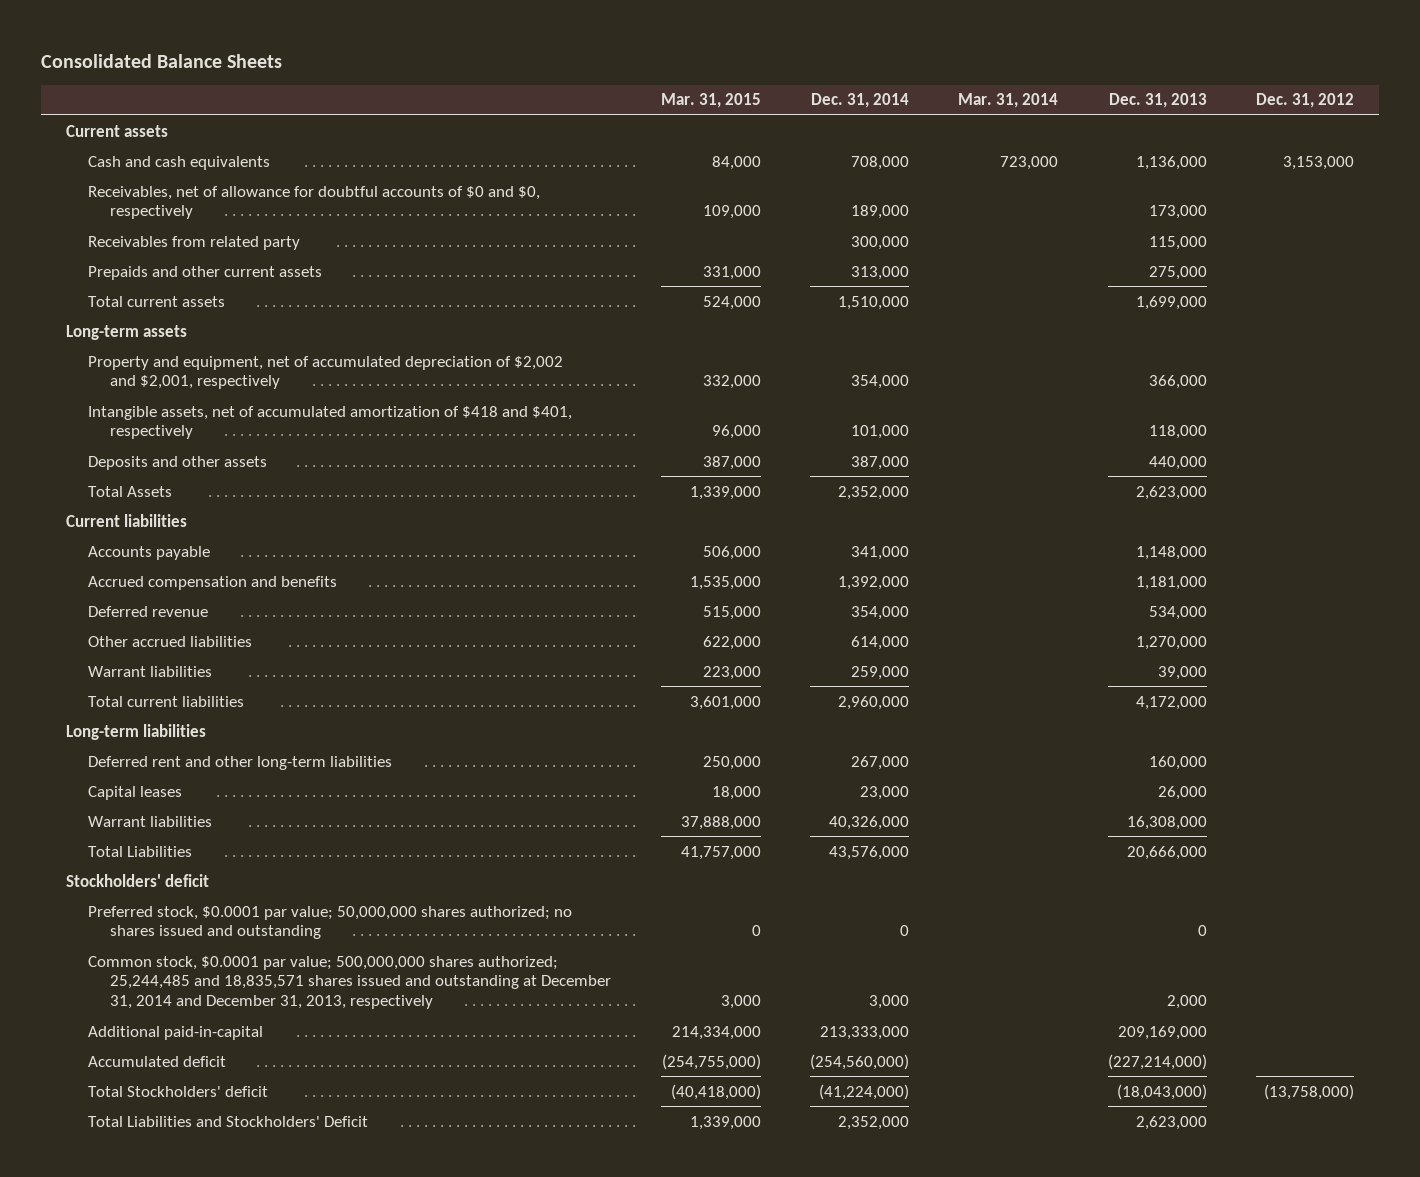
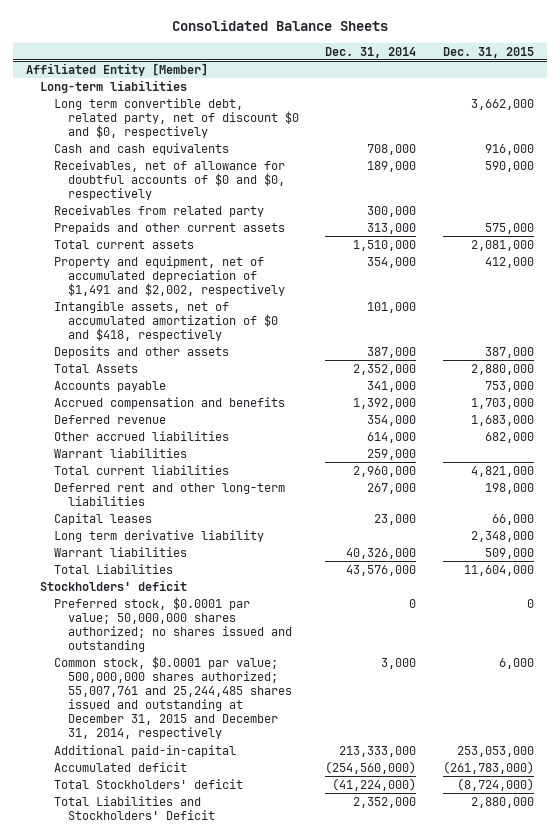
[660,93,761,109] Mar. 31, 2015 -> none
[958,93,1059,109] Mar. 31, 2014 -> none
[1108,93,1207,109] Dec. 31, 2013 -> none
[1255,93,1354,109] Dec. 31, 2012 -> none
none -> [442,46,534,58] Dec. 31, 2015
[65,124,168,137] Current assets -> none
none -> [26,62,209,76] Affiliated Entity [Member]
none -> [40,79,188,93] Long-term liabilities
none -> [54,97,300,139] Long term convertible debt, related party, net of discount $0 and $0, respectively
[65,324,187,340] Long-term assets -> none
[88,355,564,390] Property and equipment, net of accumulated depreciation of $2,002 and $2,001, respectively -> [54,255,286,297] Property and equipment, net of accumulated depreciation of $1,491 and $2,002, respectively
[88,405,573,440] Intangible assets, net of accumulated amortization of $418 and $401, respectively -> [54,300,279,342] Intangible assets, net of accumulated amortization of $0 and $418, respectively
[65,513,187,527] Current liabilities -> none
[65,723,206,740] Long-term liabilities -> none
none -> [54,529,265,542] Long term derivative liability
[88,955,612,1010] Common stock, $0.0001 par value; 500,000,000 shares authorized; 25,244,485 and 18,835,571 shares issued and outstanding at December 31, 2014 and December 31, 2013, respectively -> [54,655,293,740] Common stock, $0.0001 par value; 500,000,000 shares authorized; 55,007,761 and 25,244,485 shares issued and outstanding at December 31, 2015 and December 31, 2014, respectively

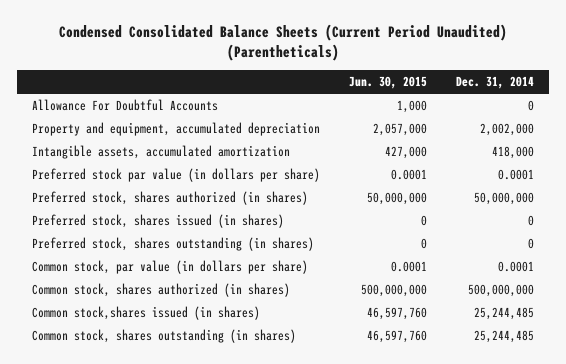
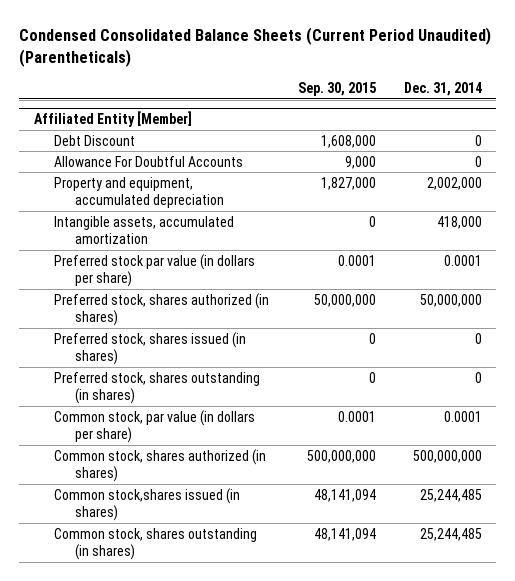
[348,75,427,89] Jun. 30, 2015 -> none
none -> [297,81,376,96] Sep. 30, 2015
none -> [33,111,192,128] Affiliated Entity [Member]
none -> [54,134,136,146] Debt Discount

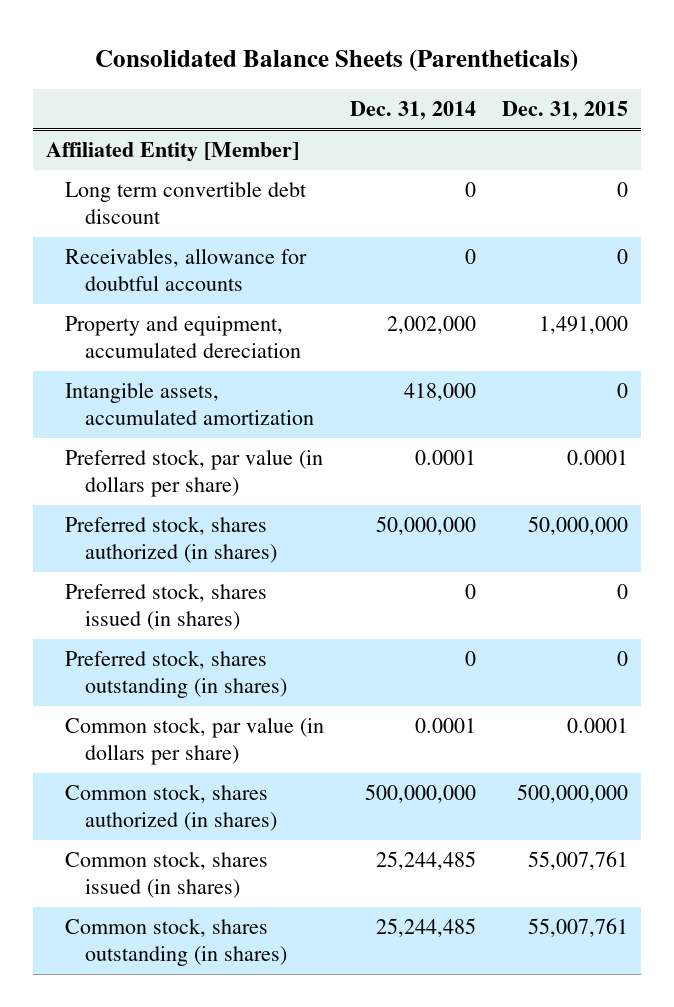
[19,27,492,68] Condensed Consolidated Balance Sheets (Current Period Unaudited) (Parentheticals) -> [94,48,578,72] Consolidated Balance Sheets (Parentheticals)
[297,81,376,96] Sep. 30, 2015 -> none
none -> [501,100,628,120] Dec. 31, 2015
[54,134,136,146] Debt Discount -> [65,181,308,225] Long term convertible debt discount
[54,155,244,167] Allowance For Doubtful Accounts -> [65,248,308,292] Receivables, allowance for doubtful accounts
[54,176,225,208] Property and equipment, accumulated depreciation -> [65,316,302,359] Property and equipment, accumulated dereciation
[54,253,256,287] Preferred stock par value (in dollars per share) -> [65,449,324,498] Preferred stock, par value (in dollars per share)
[54,487,241,521] Common stock,shares issued (in shares) -> [65,851,269,899] Common stock, shares issued (in shares)

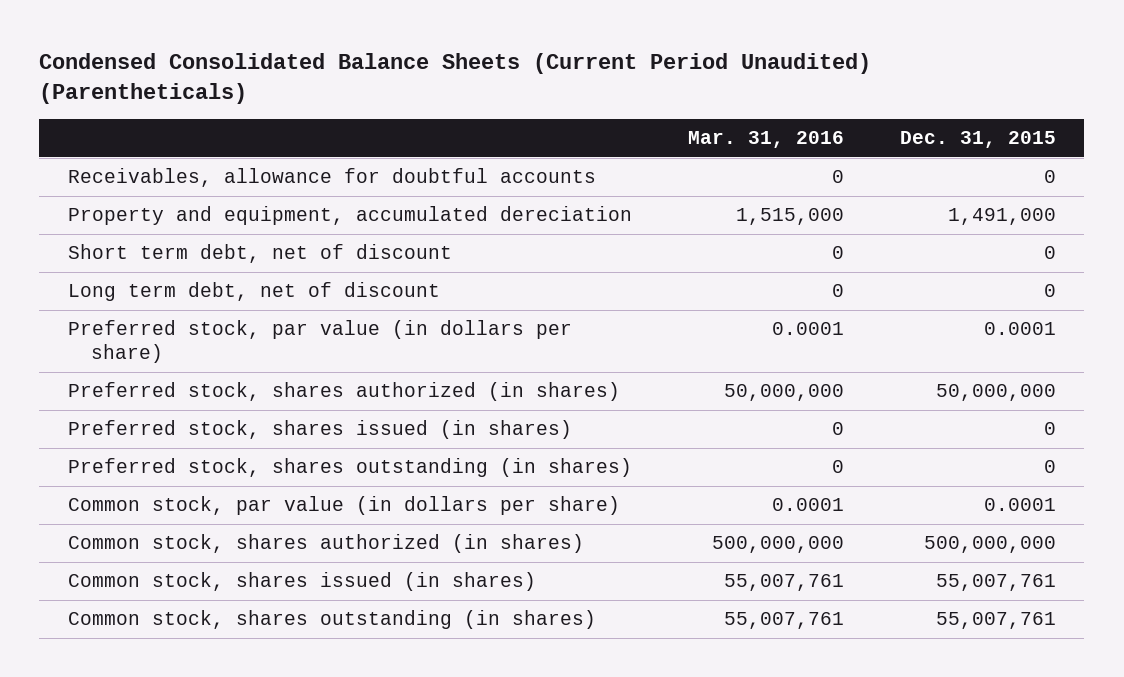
[94,48,578,72] Consolidated Balance Sheets (Parentheticals) -> [39,53,872,105] Condensed Consolidated Balance Sheets (Current Period Unaudited) (Parentheticals)
[350,100,477,120] Dec. 31, 2014 -> none
none -> [687,130,844,148] Mar. 31, 2016
[45,142,299,163] Affiliated Entity [Member] -> none
[65,181,308,225] Long term convertible debt discount -> none
[65,382,315,426] Intangible assets, accumulated amortization -> none
none -> [67,244,452,264] Short term debt, net of discount
none -> [67,282,440,302] Long term debt, net of discount

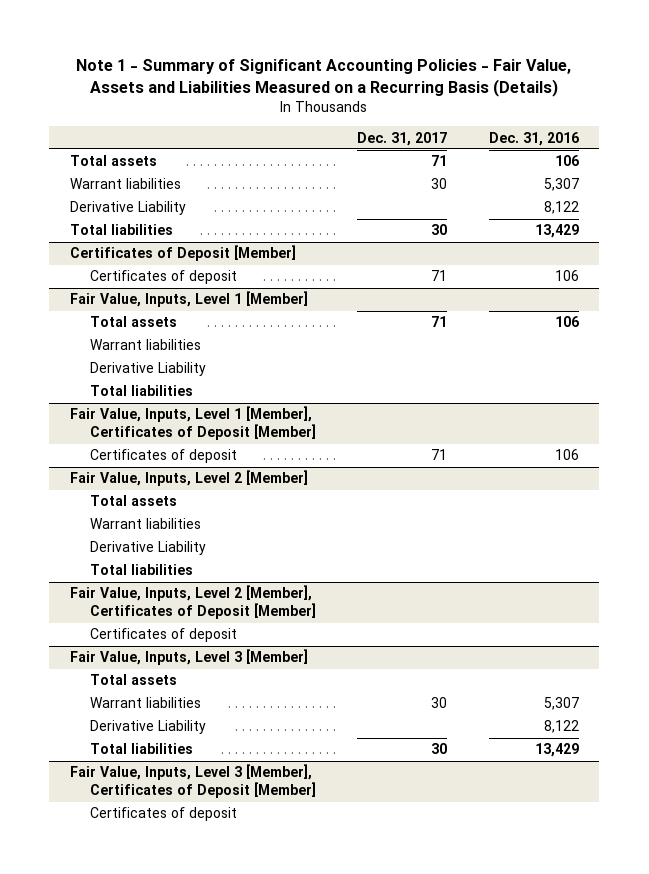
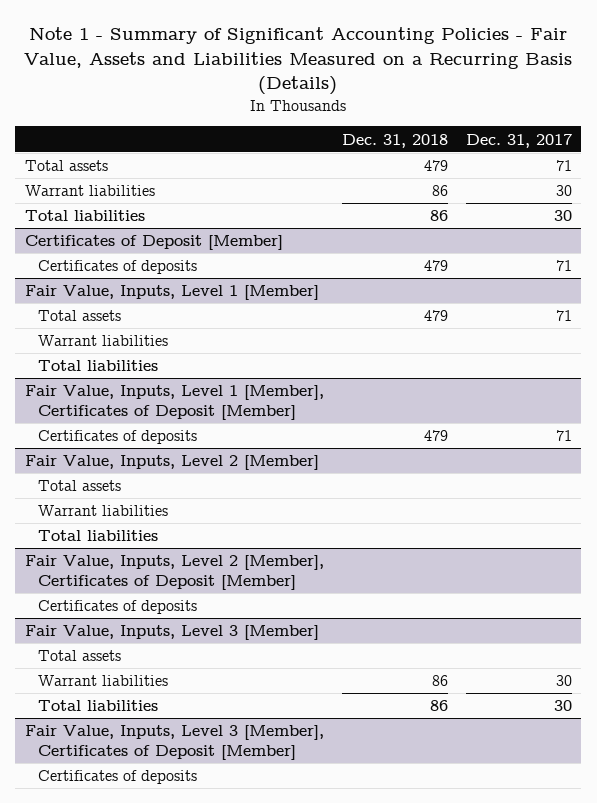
[488,131,579,146] Dec. 31, 2016 -> none
none -> [341,133,448,148] Dec. 31, 2018
[70,201,187,216] Derivative Liability -> none
[89,270,237,285] Certificates of deposit -> [37,260,197,275] Certificates of deposits
[89,362,206,377] Derivative Liability -> none
[89,449,237,464] Certificates of deposit -> [37,430,197,445] Certificates of deposits
[89,541,206,556] Derivative Liability -> none
[89,628,237,643] Certificates of deposit -> [37,600,197,615] Certificates of deposits
[89,720,206,735] Derivative Liability -> none
[89,807,237,822] Certificates of deposit -> [37,770,197,785] Certificates of deposits

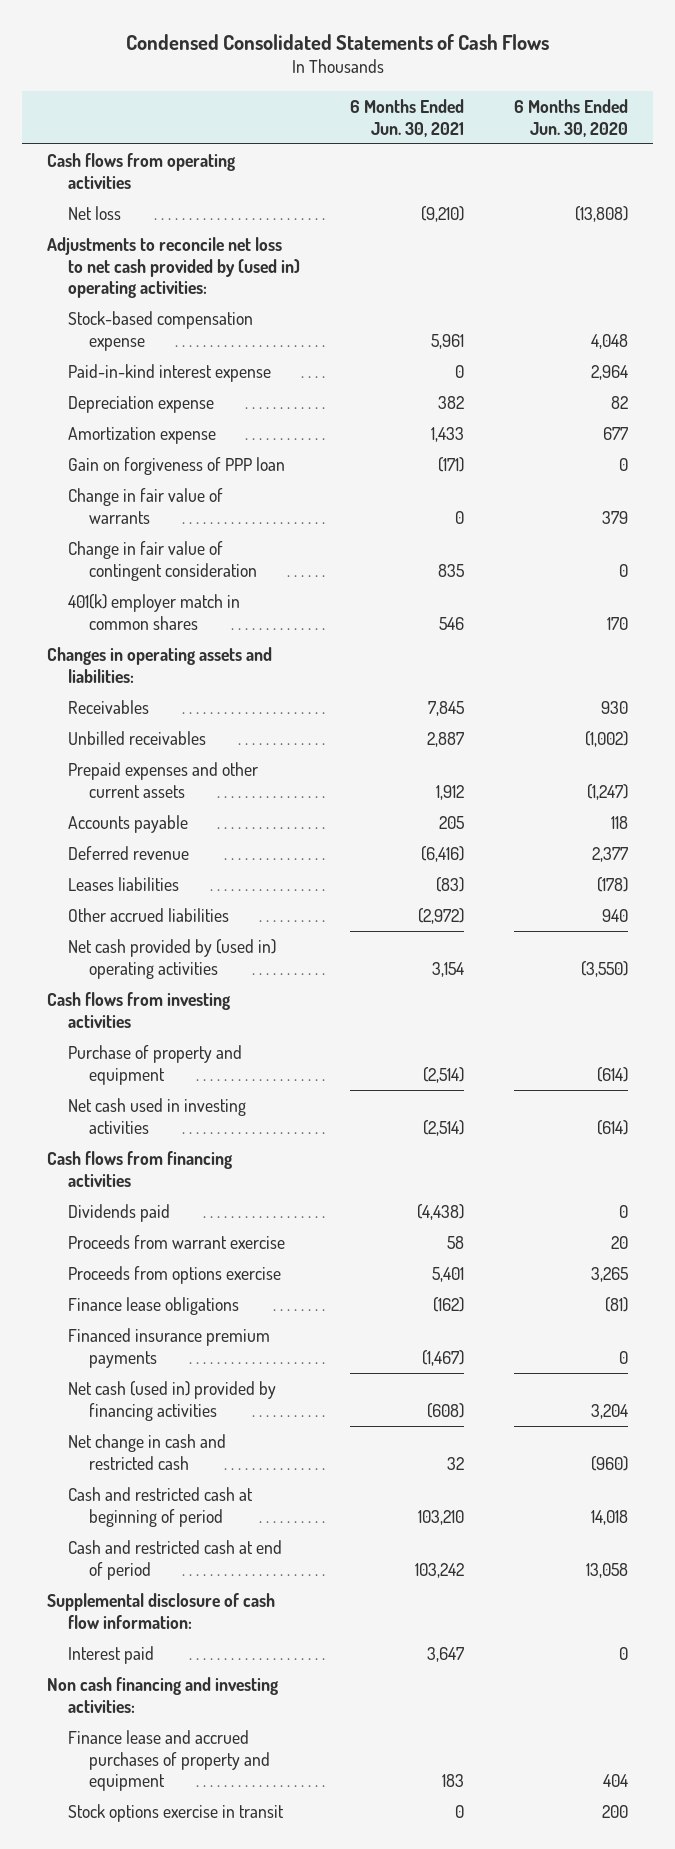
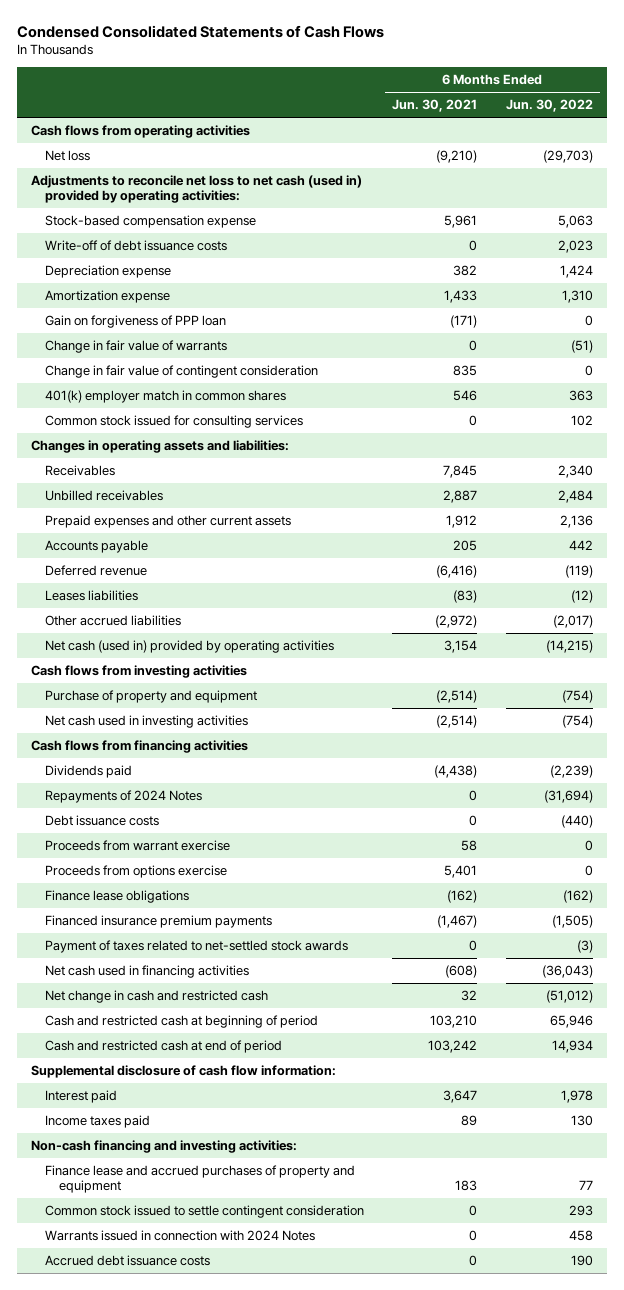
[514,99,629,137] 6 Months Ended Jun. 30, 2020 -> none
none -> [505,99,593,113] Jun. 30, 2022
[47,236,301,299] Adjustments to reconcile net loss to net cash provided by (used in) operating activities: -> [31,175,363,204] Adjustments to reconcile net loss to net cash (used in) provided by operating activities:
[68,363,272,382] Paid-in-kind interest expense -> none
none -> [44,240,227,252] Write-off of debt issuance costs
none -> [44,415,303,429] Common stock issued for consulting services
[68,938,277,979] Net cash provided by (used in) operating activities -> [44,640,334,654] Net cash (used in) provided by operating activities
none -> [44,790,202,804] Repayments of 2024 Notes
none -> [44,815,159,827] Debt issuance costs
none -> [44,940,348,954] Payment of taxes related to net-settled stock awards
[68,1380,277,1421] Net cash (used in) provided by financing activities -> [44,965,249,979] Net cash used in financing activities
none -> [44,1115,150,1129] Income taxes paid
[47,1676,279,1713] Non cash financing and investing activities: -> [31,1140,298,1154] Non-cash financing and investing activities:
[68,1803,285,1822] Stock options exercise in transit -> none
none -> [44,1205,364,1219] Common stock issued to settle contingent consideration
none -> [44,1230,315,1242] Warrants issued in connection with 2024 Notes
none -> [44,1255,210,1267] Accrued debt issuance costs

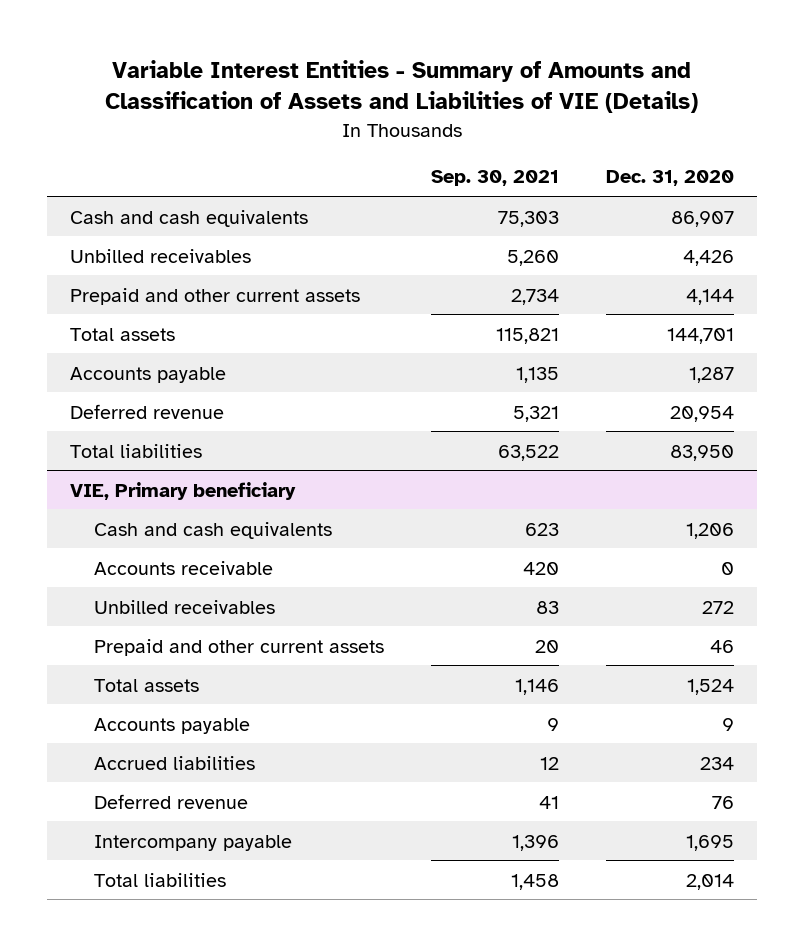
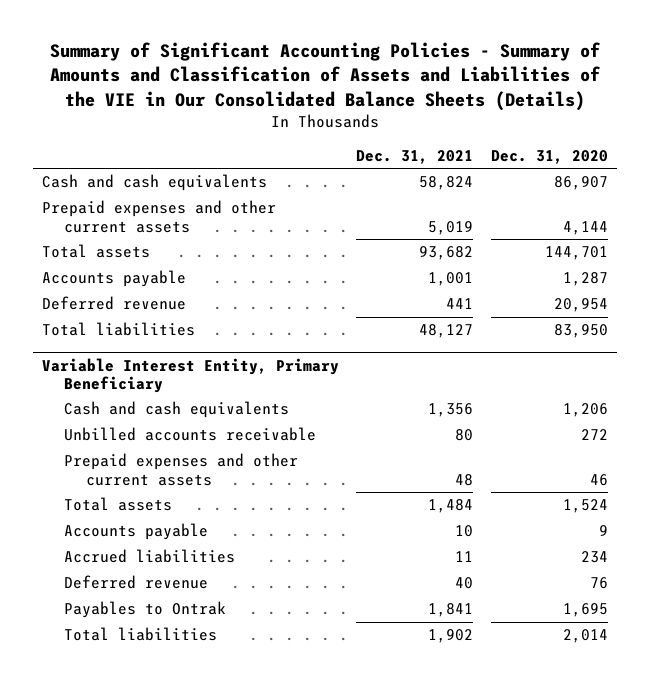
[104,60,698,114] Variable Interest Entities - Summary of Amounts and Classification of Assets and Liabilities of VIE (Details) -> [49,42,600,111] Summary of Significant Accounting Policies - Summary of Amounts and Classification of Assets and Liabilities of the VIE in Our Consolidated Balance Sheets (Details)
[430,170,559,187] Sep. 30, 2021 -> none
none -> [356,150,474,165] Dec. 31, 2021
[70,248,252,263] Unbilled receivables -> none
[70,287,361,305] Prepaid and other current assets -> [41,200,276,233] Prepaid expenses and other current assets
[70,481,297,500] VIE, Primary beneficiary -> [41,357,339,393] Variable Interest Entity, Primary Beneficiary
[94,560,274,575] Accounts receivable -> none
[94,599,276,614] Unbilled receivables -> [63,427,316,442] Unbilled accounts receivable
[94,638,385,656] Prepaid and other current assets -> [63,453,298,486] Prepaid expenses and other current assets
[94,834,293,851] Intercompany payable -> [63,601,226,619] Payables to Ontrak

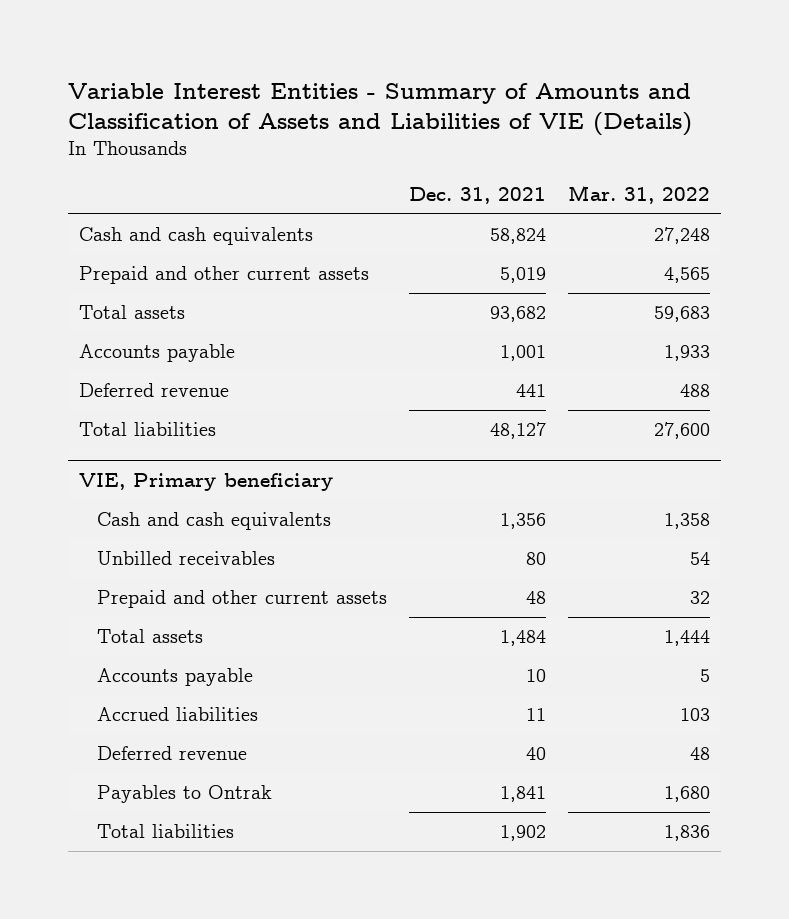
[49,42,600,111] Summary of Significant Accounting Policies - Summary of Amounts and Classification of Assets and Liabilities of the VIE in Our Consolidated Balance Sheets (Details) -> [68,82,693,137] Variable Interest Entities - Summary of Amounts and Classification of Assets and Liabilities of VIE (Details)
[491,150,609,165] Dec. 31, 2020 -> none
none -> [568,185,711,205] Mar. 31, 2022
[41,200,276,233] Prepaid expenses and other current assets -> [79,266,370,285] Prepaid and other current assets
[41,357,339,393] Variable Interest Entity, Primary Beneficiary -> [79,472,334,491] VIE, Primary beneficiary
[63,427,316,442] Unbilled accounts receivable -> [96,551,275,566] Unbilled receivables
[63,453,298,486] Prepaid expenses and other current assets -> [96,590,387,609] Prepaid and other current assets

